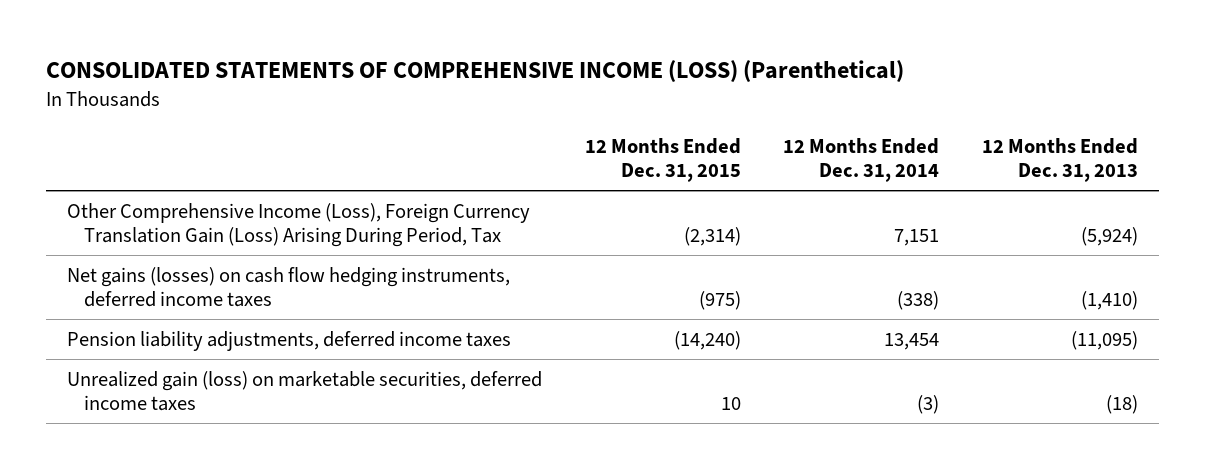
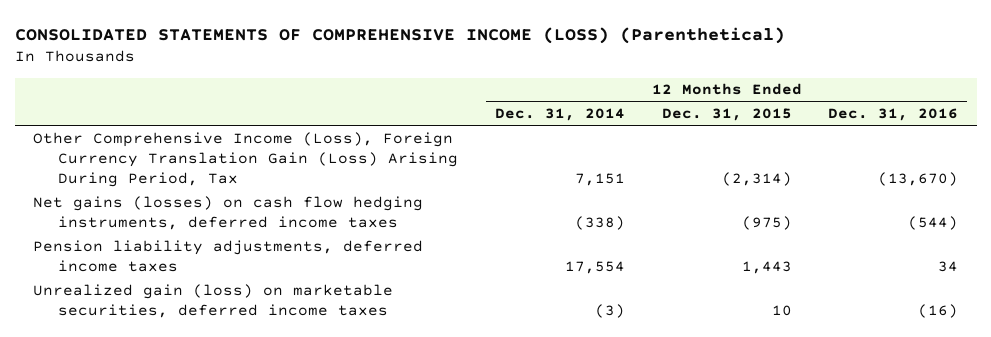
[981,138,1138,183] 12 Months Ended Dec. 31, 2013 -> none
none -> [828,108,959,122] Dec. 31, 2016
[673,330,741,350] (14,240) -> [741,260,792,274] 1,443
[884,332,940,350] 13,454 -> [564,260,625,274] 17,554

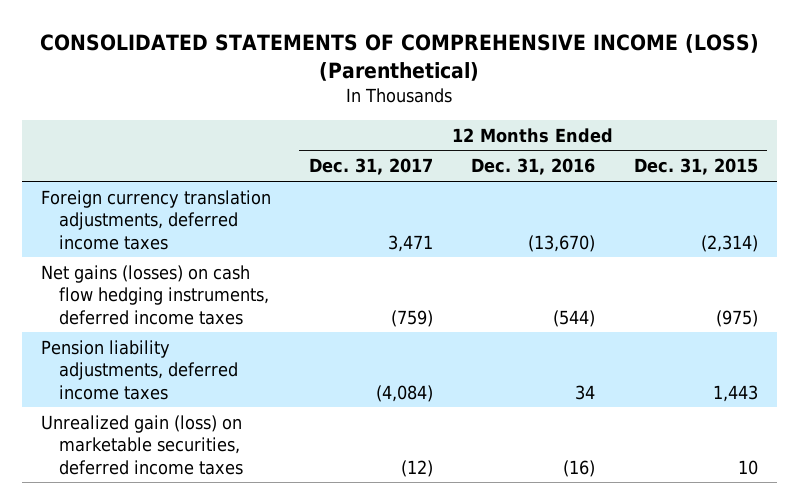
[494,108,625,122] Dec. 31, 2014 -> none
none -> [308,158,433,176] Dec. 31, 2017
[32,131,459,187] Other Comprehensive Income (Loss), Foreign Currency Translation Gain (Loss) Arising During Period, Tax -> [40,189,271,250] Foreign currency translation adjustments, deferred income taxes

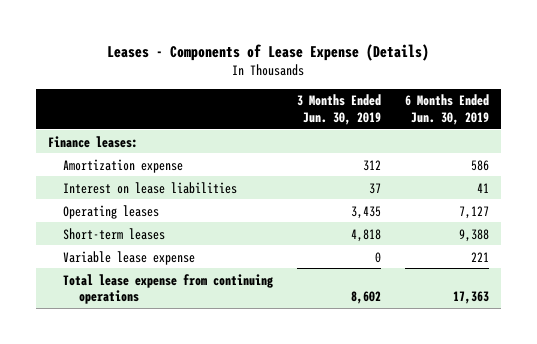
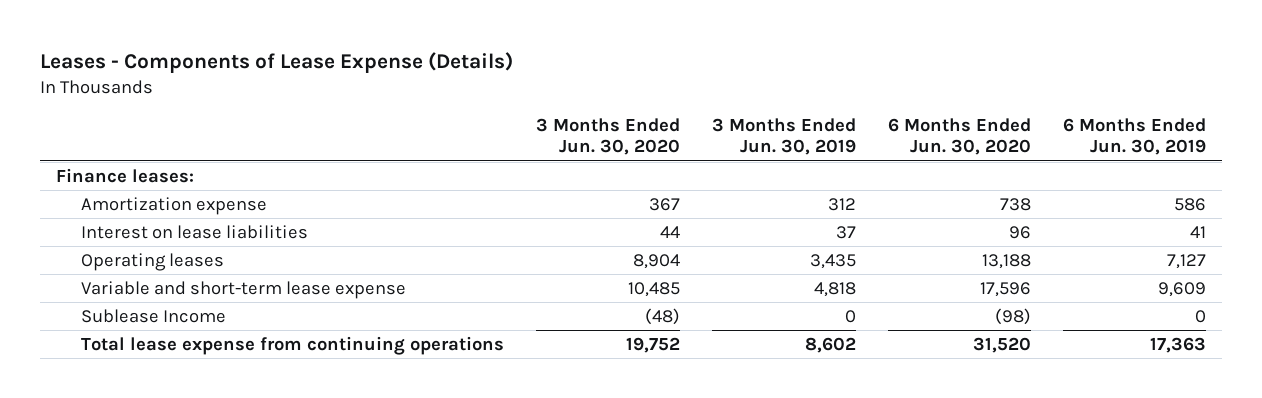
none -> [536,117,681,156] 3 Months Ended Jun. 30, 2020
none -> [888,117,1032,156] 6 Months Ended Jun. 30, 2020
[63,227,166,240] Short-term leases -> none
[63,250,196,265] Variable lease expense -> [81,280,407,299] Variable and short-term lease expense
[375,251,382,263] 0 -> [814,281,857,297] 4,818
[471,251,490,262] 221 -> [1158,281,1207,297] 9,609
none -> [81,308,227,323] Sublease Income

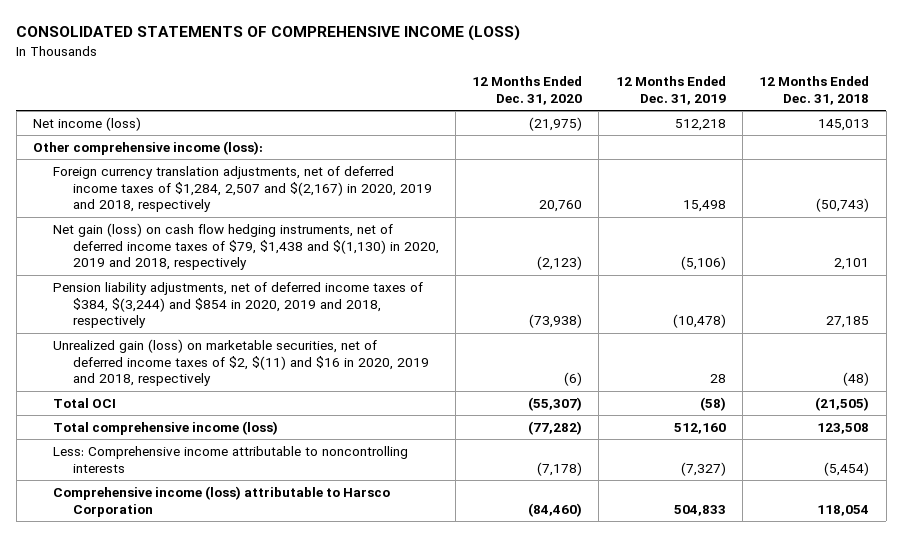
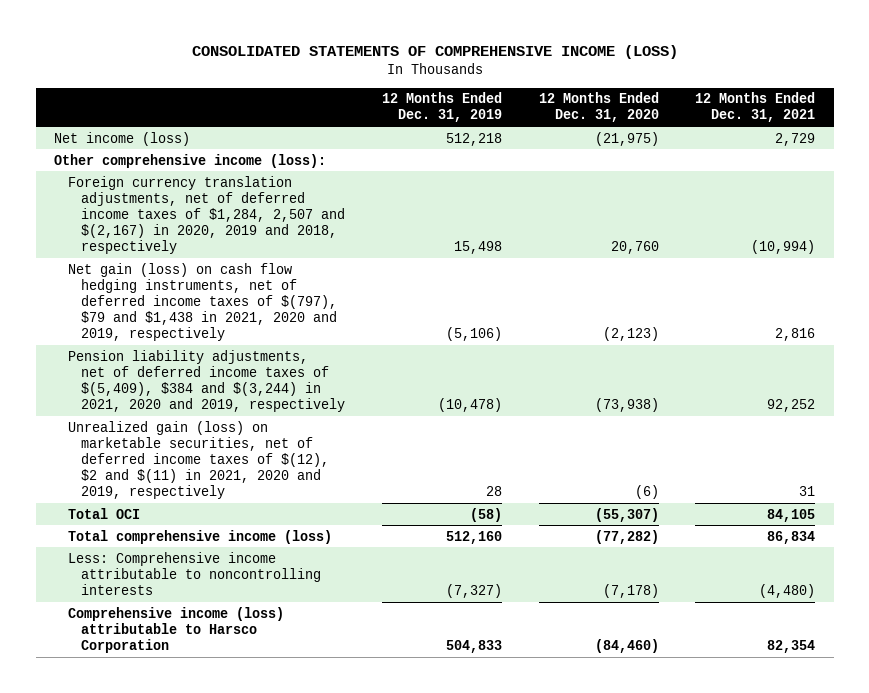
[759,76,870,105] 12 Months Ended Dec. 31, 2018 -> none
none -> [695,92,816,123] 12 Months Ended Dec. 31, 2021
[52,222,439,271] Net gain (loss) on cash flow hedging instruments, net of deferred income taxes of $79, $1,438 and $(1,130) in 2020, 2019 and 2018, respectively -> [67,262,338,342] Net gain (loss) on cash flow hedging instruments, net of deferred income taxes of $(797), $79 and $1,438 in 2021, 2020 and 2019, respectively
[52,281,423,329] Pension liability adjustments, net of deferred income taxes of $384, $(3,244) and $854 in 2020, 2019 and 2018, respectively -> [67,349,346,413] Pension liability adjustments, net of deferred income taxes of $(5,409), $384 and $(3,244) in 2021, 2020 and 2019, respectively
[52,338,429,387] Unrealized gain (loss) on marketable securities, net of deferred income taxes of $2, $(11) and $16 in 2020, 2019 and 2018, respectively -> [67,420,330,500] Unrealized gain (loss) on marketable securities, net of deferred income taxes of $(12), $2 and $(11) in 2021, 2020 and 2019, respectively

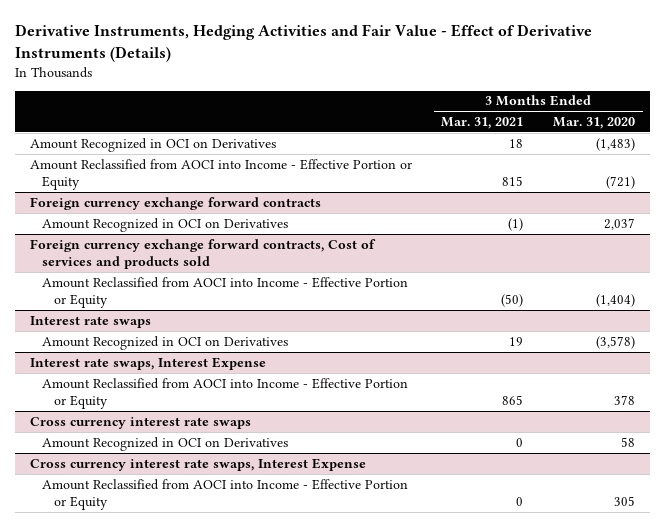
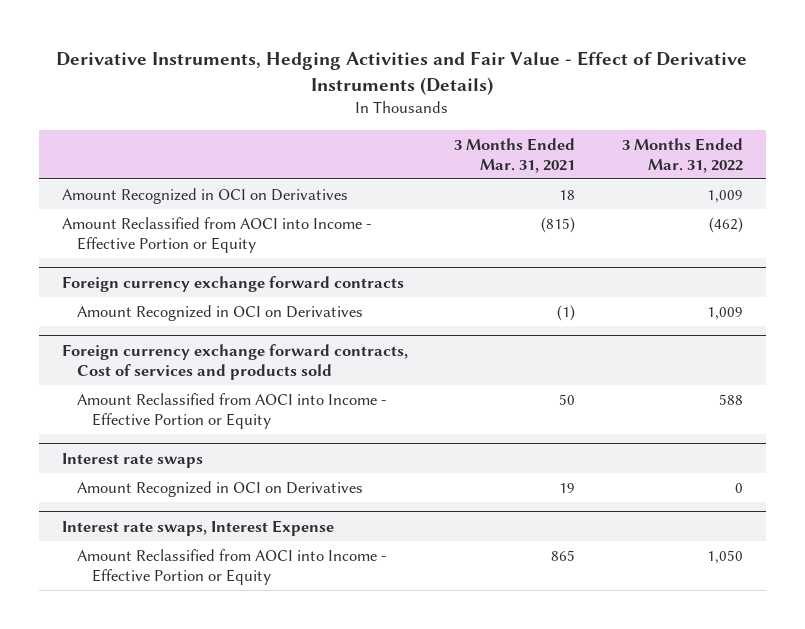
[553,117,636,130] Mar. 31, 2020 -> none
none -> [621,137,743,173] 3 Months Ended Mar. 31, 2022
[502,175,524,186] 815 -> [541,216,576,233] (815)
[501,293,524,307] (50) -> [559,393,576,405] 50
[29,416,251,429] Cross currency interest rate swaps -> none
[41,436,288,451] Amount Recognized in OCI on Derivatives -> none
[29,457,366,471] Cross currency interest rate swaps, Interest Expense -> none
[41,478,408,510] Amount Reclassified from AOCI into Income - Effective Portion or Equity -> none

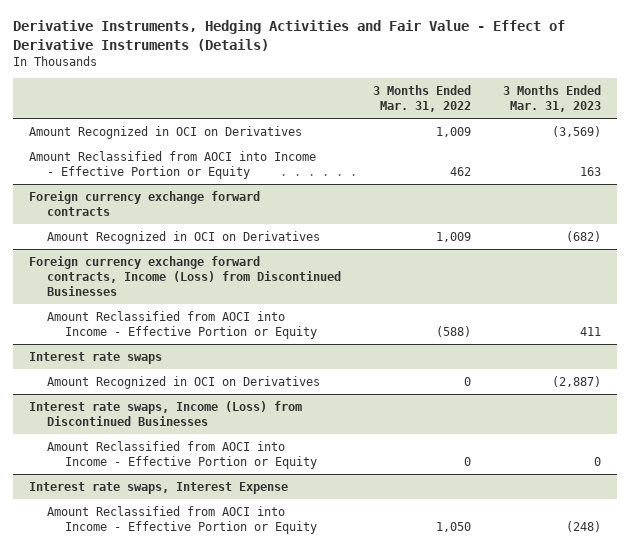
[454,137,576,173] 3 Months Ended Mar. 31, 2021 -> none
none -> [502,84,601,113] 3 Months Ended Mar. 31, 2023
[708,216,743,233] (462) -> [450,166,472,176] 462
[62,343,409,380] Foreign currency exchange forward contracts, Cost of services and products sold -> none
none -> [28,255,342,297] Foreign currency exchange forward contracts, Income (Loss) from Discontinued Businesses
[718,393,743,405] 588 -> [436,325,472,337] (588)
none -> [28,400,302,426] Interest rate swaps, Income (Loss) from Discontinued Businesses
none -> [47,440,318,469] Amount Reclassified from AOCI into Income - Effective Portion or Equity

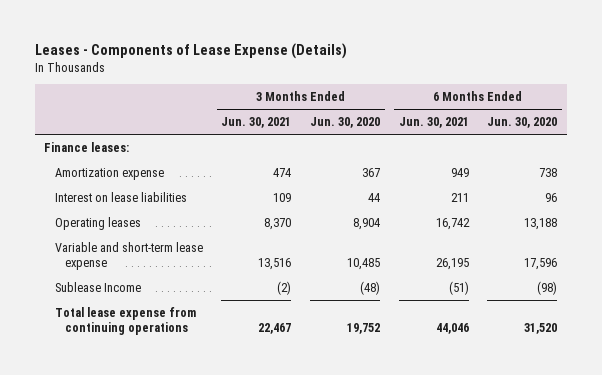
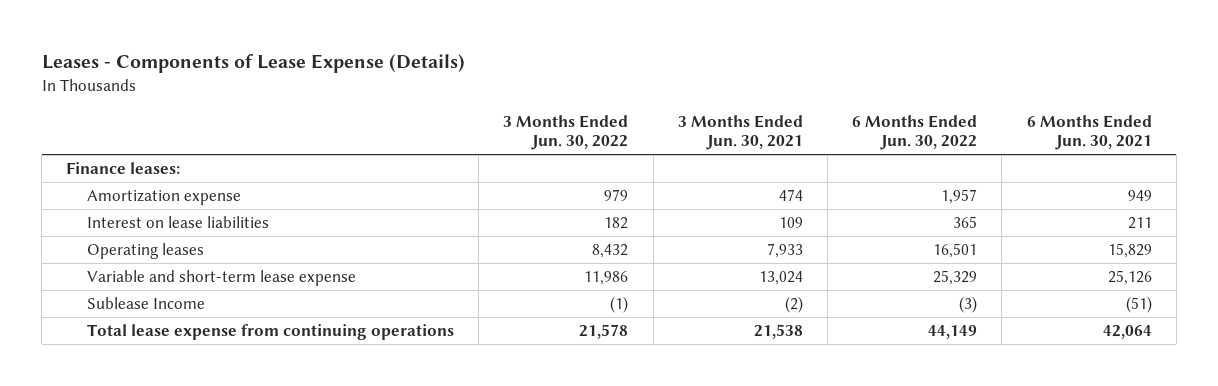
[310,117,381,129] Jun. 30, 2020 -> none
[487,117,558,129] Jun. 30, 2020 -> none
none -> [503,114,629,151] 3 Months Ended Jun. 30, 2022
none -> [852,114,978,151] 6 Months Ended Jun. 30, 2022
[264,217,292,230] 8,370 -> [766,243,803,259] 7,933
[435,217,470,230] 16,742 -> [1107,243,1152,259] 15,829
[258,258,292,271] 13,516 -> [758,271,803,286] 13,024
[435,258,469,271] 26,195 -> [1107,270,1152,286] 25,126
[258,323,292,335] 22,467 -> [753,324,803,340] 21,538
[435,323,469,335] 44,046 -> [1102,325,1152,340] 42,064

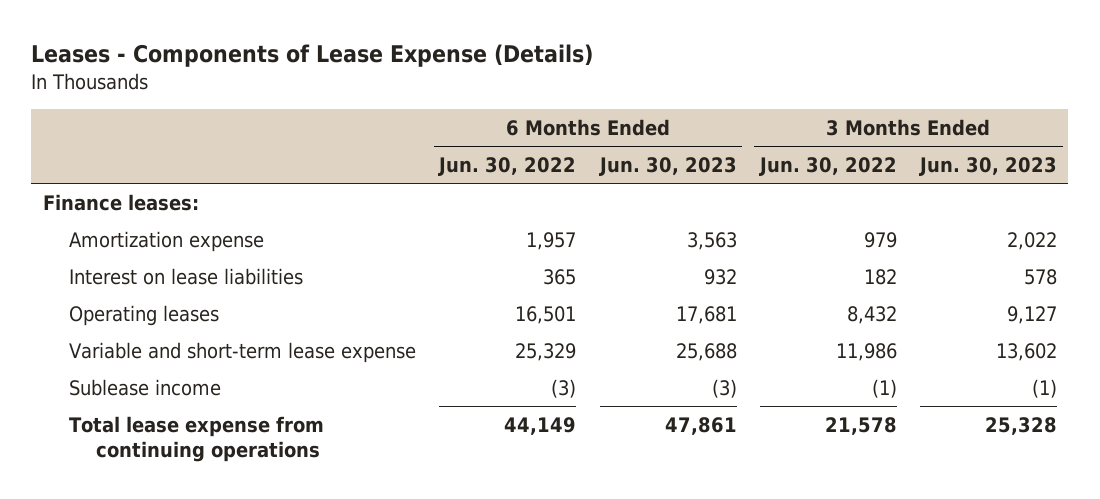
[677,114,803,151] 3 Months Ended Jun. 30, 2021 -> none
[1026,114,1152,151] 6 Months Ended Jun. 30, 2021 -> none
none -> [598,156,737,176] Jun. 30, 2023
none -> [918,156,1057,176] Jun. 30, 2023
[87,297,206,310] Sublease Income -> [69,378,222,396] Sublease income

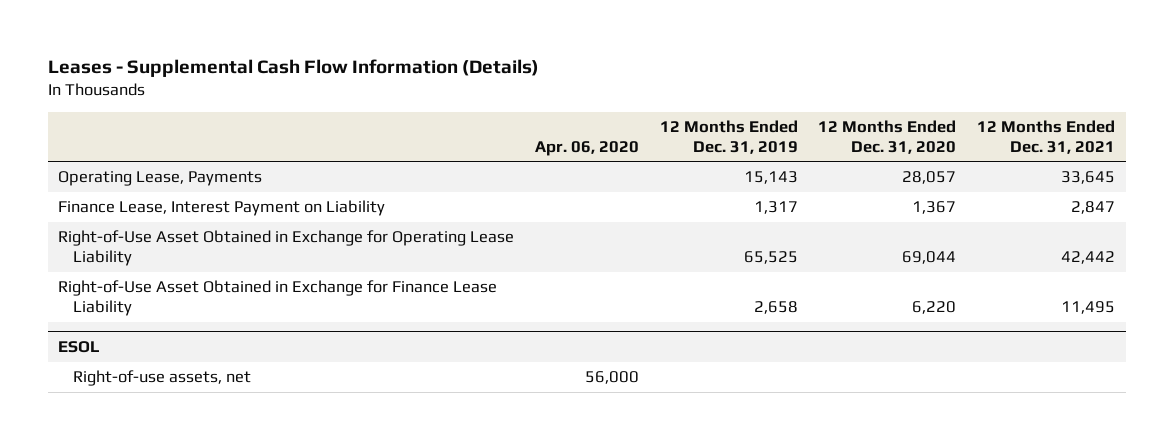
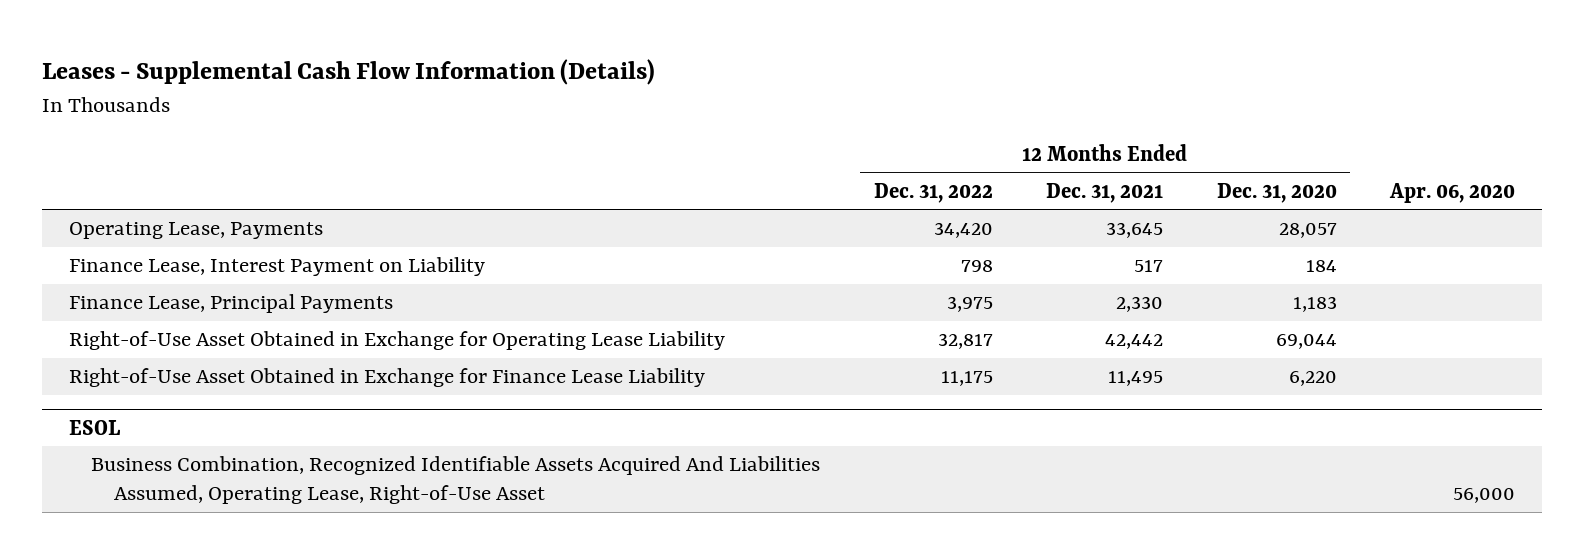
[659,119,798,154] 12 Months Ended Dec. 31, 2019 -> none
none -> [873,182,993,203] Dec. 31, 2022
[912,201,957,215] 1,367 -> [1305,260,1337,273] 184
[1071,201,1116,215] 2,847 -> [1134,260,1164,273] 517
none -> [68,294,393,314] Finance Lease, Principal Payments
[72,370,251,387] Right-of-use assets, net -> [91,456,821,505] Business Combination, Recognized Identifiable Assets Acquired And Liabilities Assumed, Operating Lease, Right-of-Use Asset

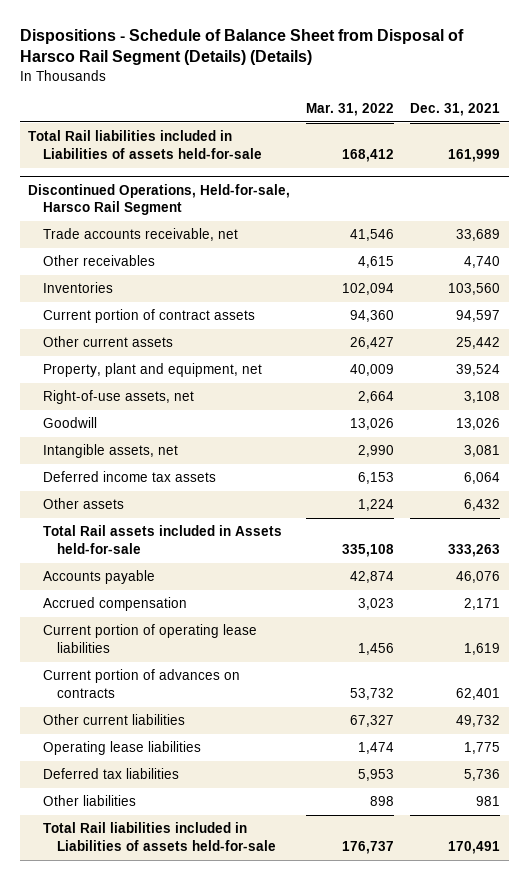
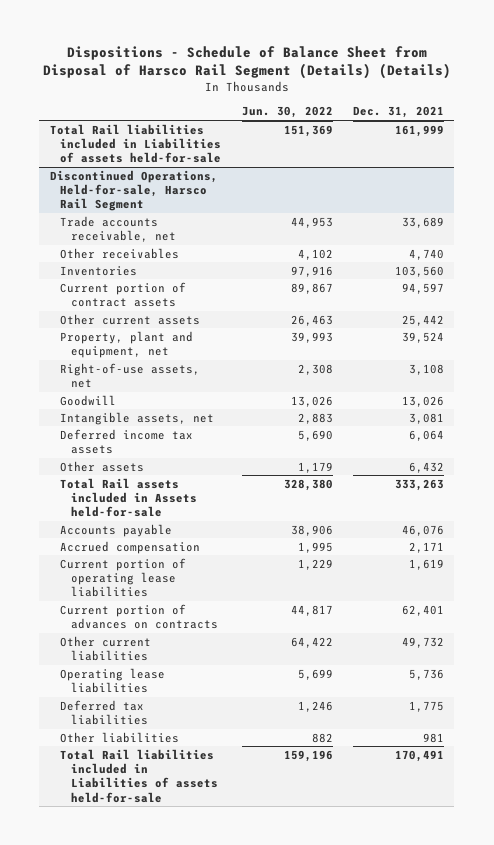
[306,103,395,117] Mar. 31, 2022 -> none
none -> [241,106,333,119] Jun. 30, 2022
[464,742,501,755] 1,775 -> [409,668,445,680] 5,736
[464,769,501,782] 5,736 -> [409,700,445,712] 1,775

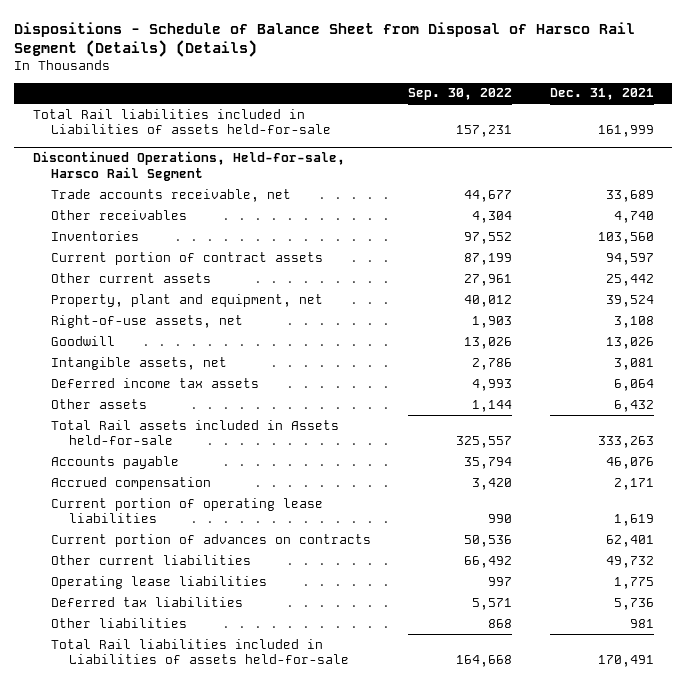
[241,106,333,119] Jun. 30, 2022 -> none
none -> [408,88,513,101] Sep. 30, 2022
[409,668,445,680] 5,736 -> [613,576,654,589] 1,775
[409,700,445,712] 1,775 -> [613,597,654,610] 5,736

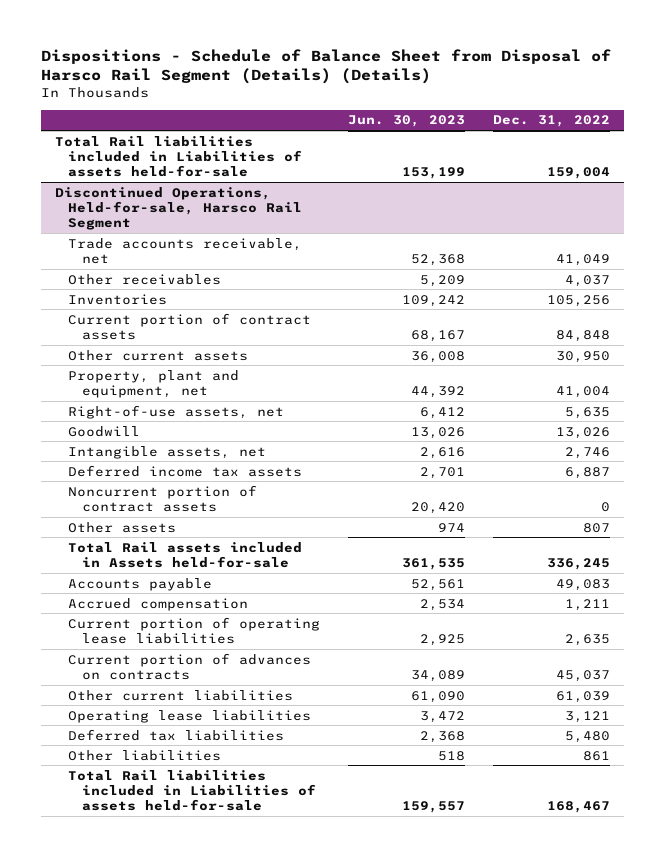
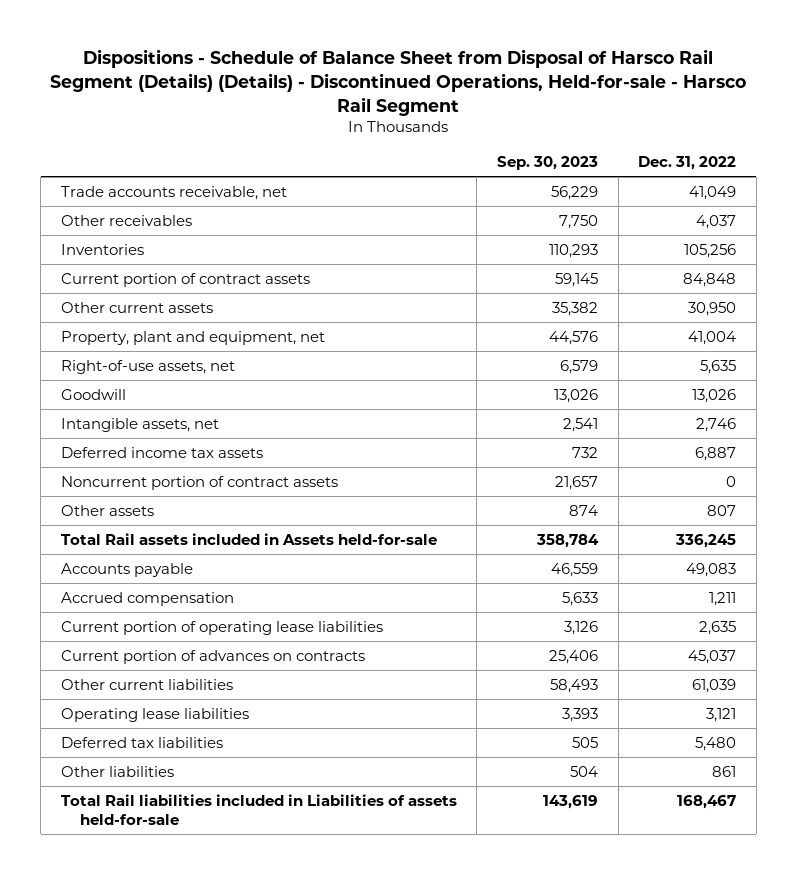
[40,48,611,85] Dispositions - Schedule of Balance Sheet from Disposal of Harsco Rail Segment (Details) (Details) -> [50,49,747,116] Dispositions - Schedule of Balance Sheet from Disposal of Harsco Rail Segment (Details) (Details) - Discontinued Operations, Held-for-sale - Harsco Rail Segment
[348,115,466,128] Jun. 30, 2023 -> none
none -> [496,156,598,171] Sep. 30, 2023
[54,135,303,178] Total Rail liabilities included in Liabilities of assets held-for-sale -> none
[54,186,303,231] Discontinued Operations, Held-for-sale, Harsco Rail Segment -> none

